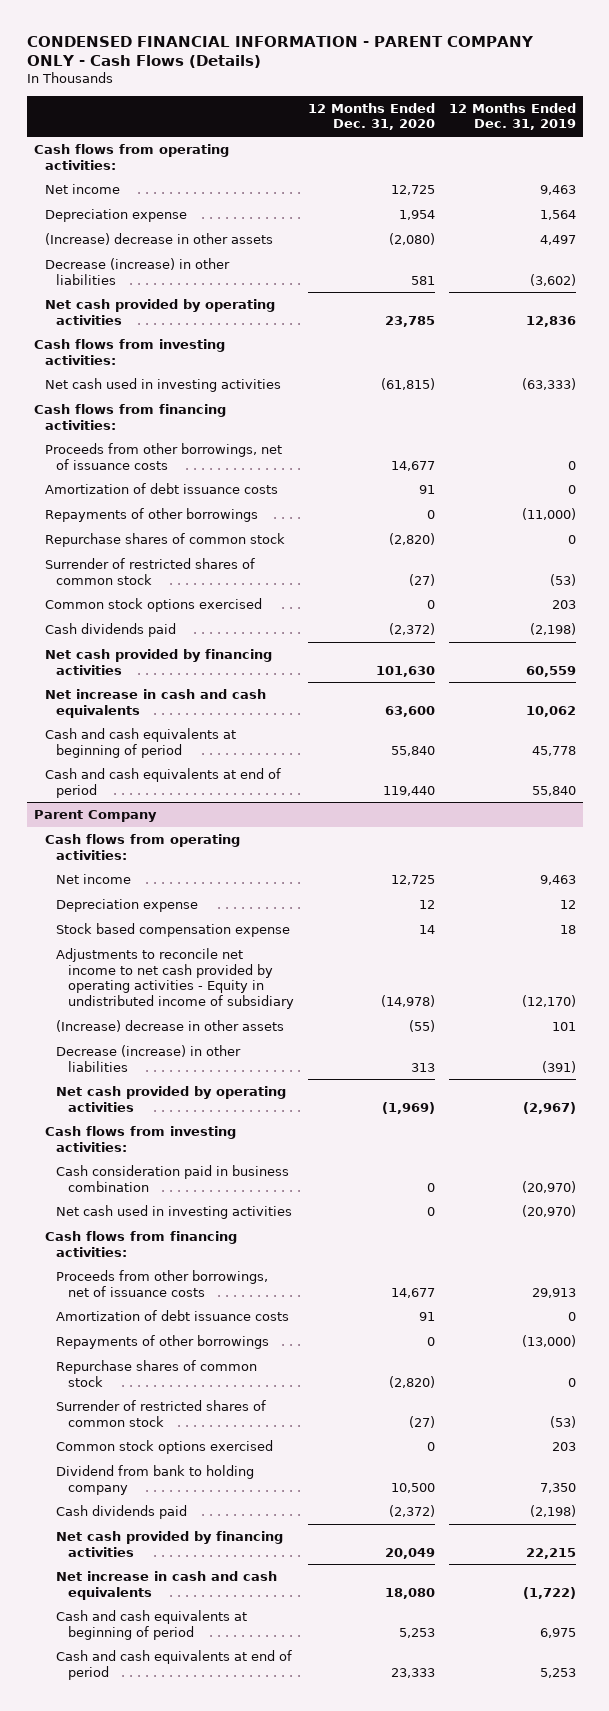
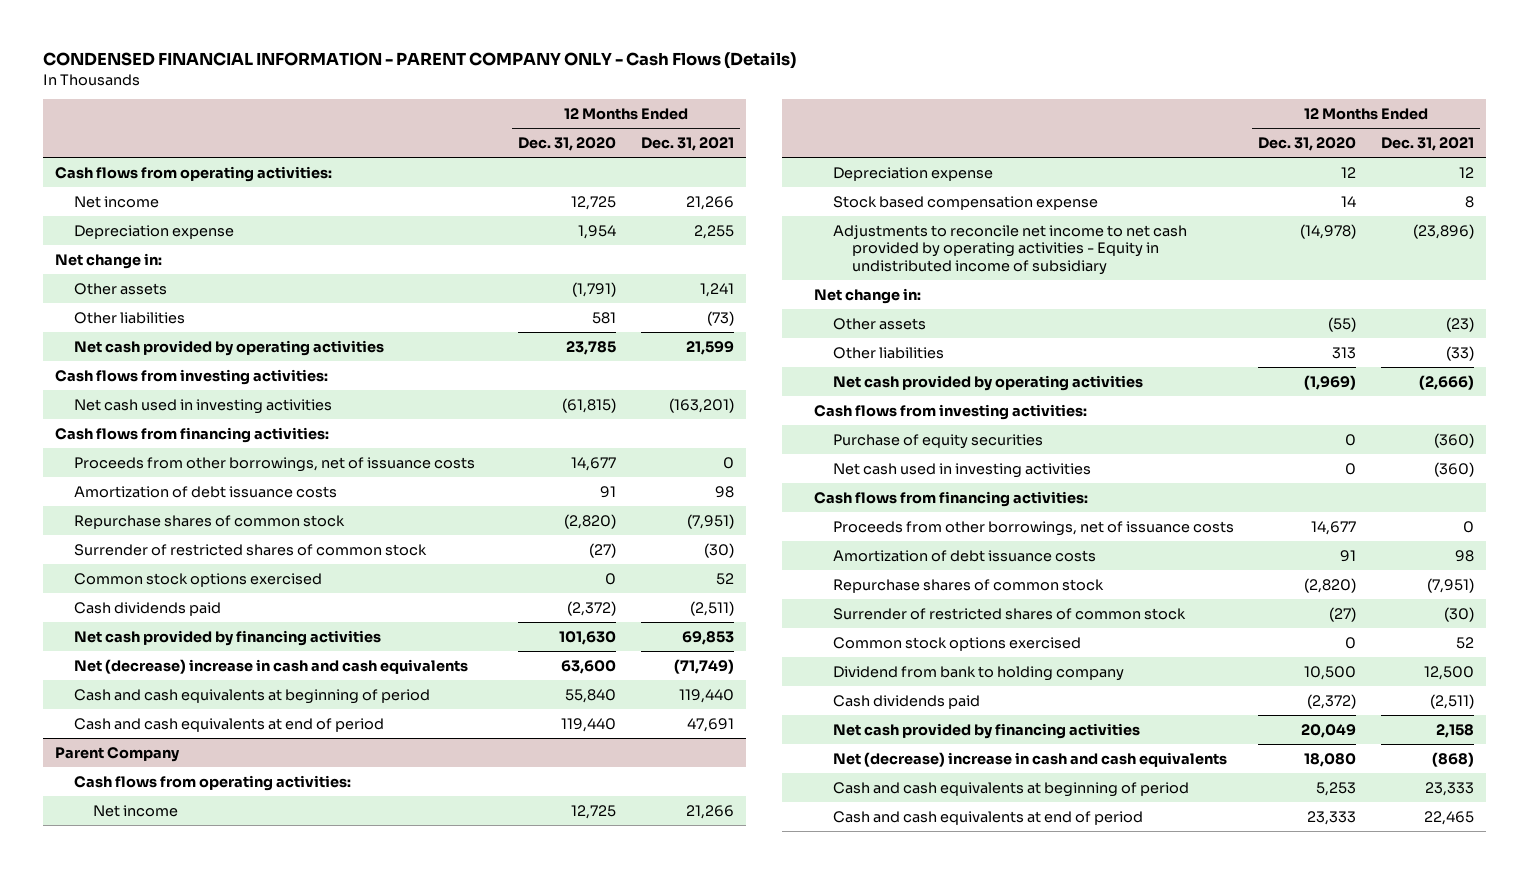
[448,102,576,131] 12 Months Ended Dec. 31, 2019 -> none
none -> [640,137,734,152] Dec. 31, 2021
none -> [54,252,162,269] Net change in:
[45,232,274,245] (Increase) decrease in other assets -> [73,282,167,295] Other assets
[388,232,435,245] (2,080) -> [572,281,617,297] (1,791)
[45,257,231,285] Decrease (increase) in other liabilities -> [73,311,185,324] Other liabilities
[45,507,259,522] Repayments of other borrowings -> none
[45,688,267,718] Net increase in cash and cash equivalents -> [73,658,468,674] Net (decrease) increase in cash and cash equivalents
none -> [813,287,921,304] Net change in:
[56,1019,285,1032] (Increase) decrease in other assets -> [832,317,926,330] Other assets
[56,1044,242,1072] Decrease (increase) in other liabilities -> [832,346,944,359] Other liabilities
[56,1164,290,1192] Cash consideration paid in business combination -> none
none -> [832,433,1043,449] Purchase of equity securities
[56,1334,270,1349] Repayments of other borrowings -> none
[56,1570,278,1600] Net increase in cash and cash equivalents -> [832,751,1227,767] Net (decrease) increase in cash and cash equivalents

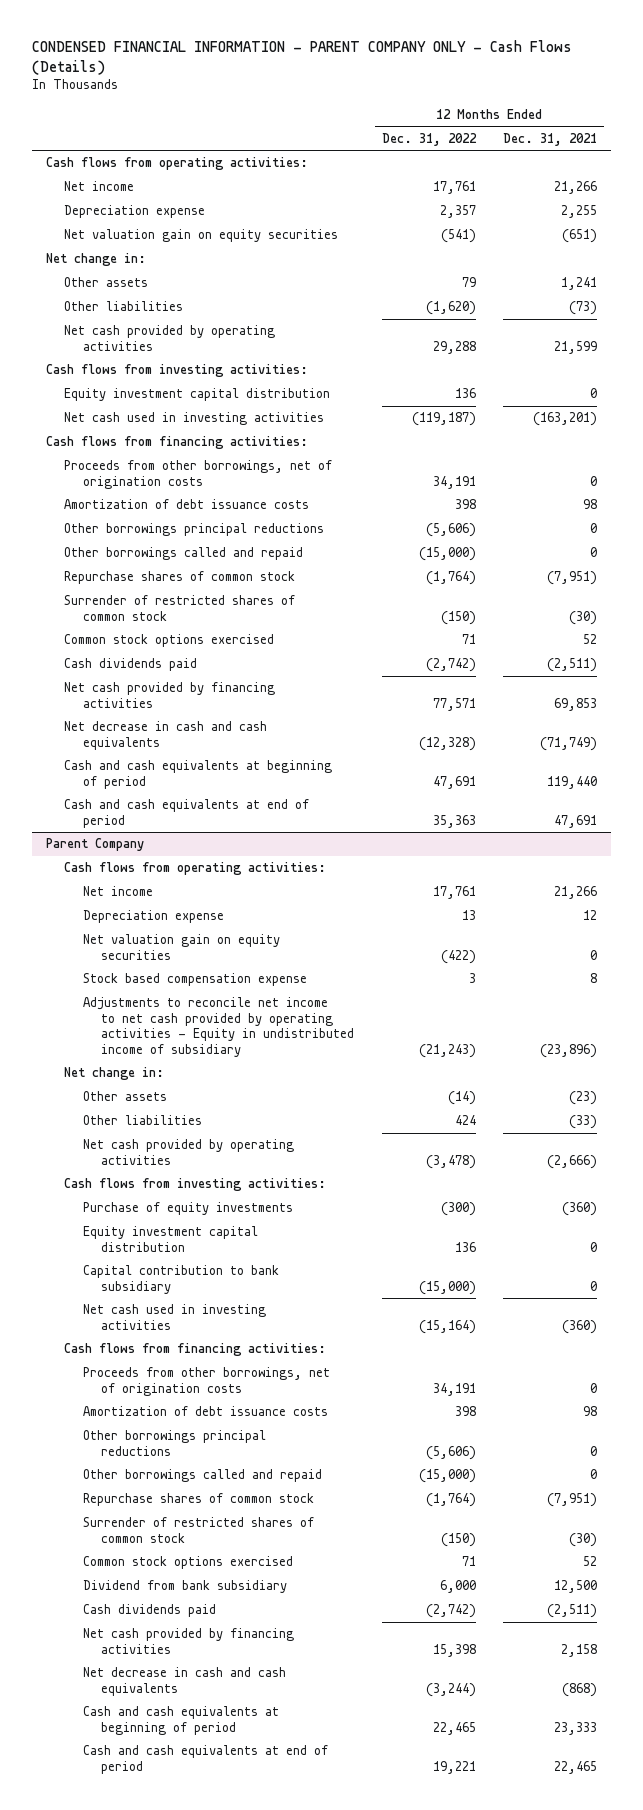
[518,137,617,152] Dec. 31, 2020 -> none
none -> [381,132,477,146] Dec. 31, 2022
none -> [64,229,339,243] Net valuation gain on equity securities
none -> [64,388,331,402] Equity investment capital distribution
[73,456,475,472] Proceeds from other borrowings, net of issuance costs -> [64,460,333,489] Proceeds from other borrowings, net of origination costs
none -> [64,523,325,537] Other borrowings principal reductions
none -> [64,547,304,561] Other borrowings called and repaid
[73,658,468,674] Net (decrease) increase in cash and cash equivalents -> [64,721,268,750] Net decrease in cash and cash equivalents
none -> [82,934,280,960] Net valuation gain on equity securities
[832,433,1043,449] Purchase of equity securities -> [82,1202,293,1216] Purchase of equity investments
none -> [82,1226,258,1252] Equity investment capital distribution
none -> [82,1265,279,1294] Capital contribution to bank subsidiary
[832,520,1234,536] Proceeds from other borrowings, net of issuance costs -> [82,1367,330,1396] Proceeds from other borrowings, net of origination costs
none -> [82,1430,266,1456] Other borrowings principal reductions
none -> [82,1469,322,1483] Other borrowings called and repaid
[832,665,1124,681] Dividend from bank to holding company -> [82,1580,287,1594] Dividend from bank subsidiary
[832,751,1227,767] Net (decrease) increase in cash and cash equivalents -> [82,1667,286,1696] Net decrease in cash and cash equivalents

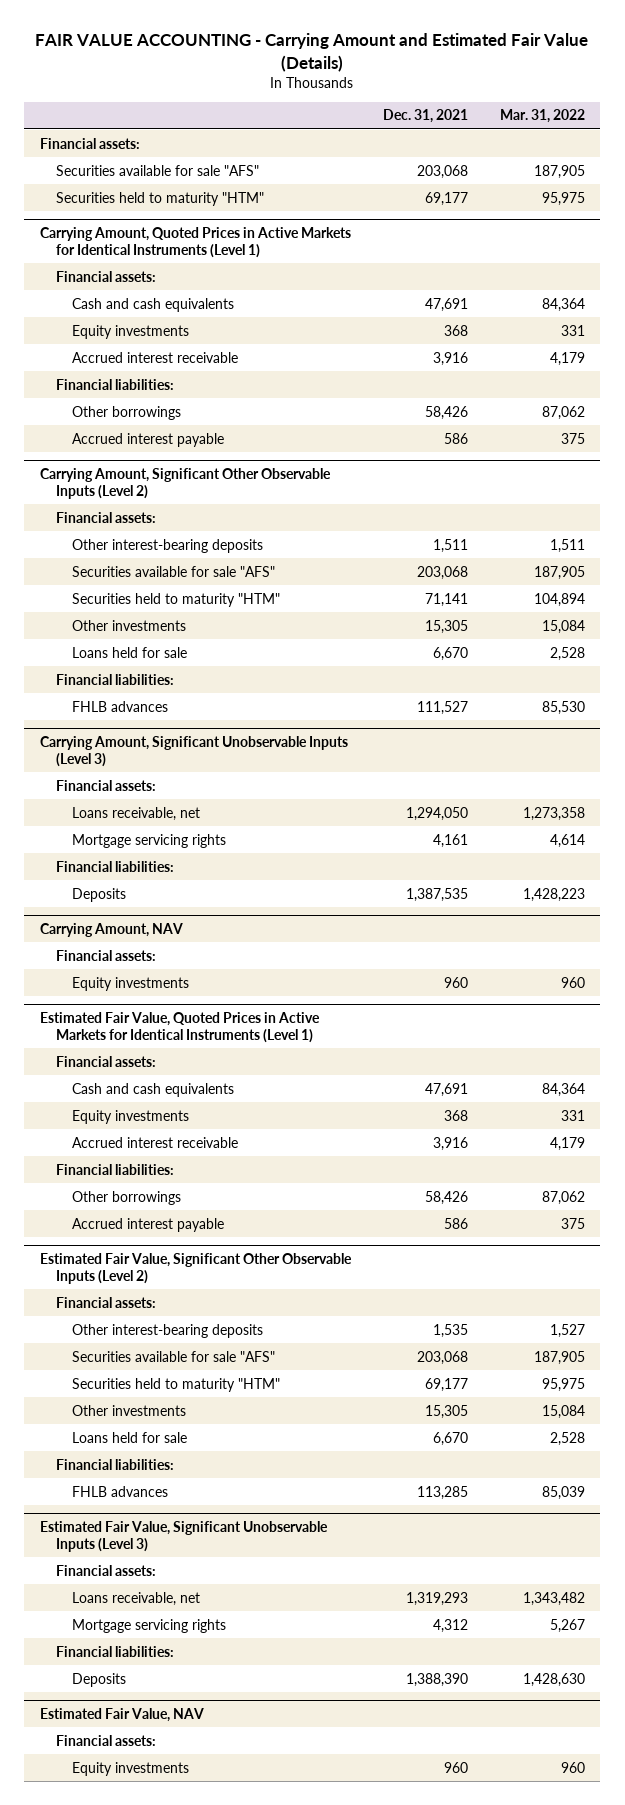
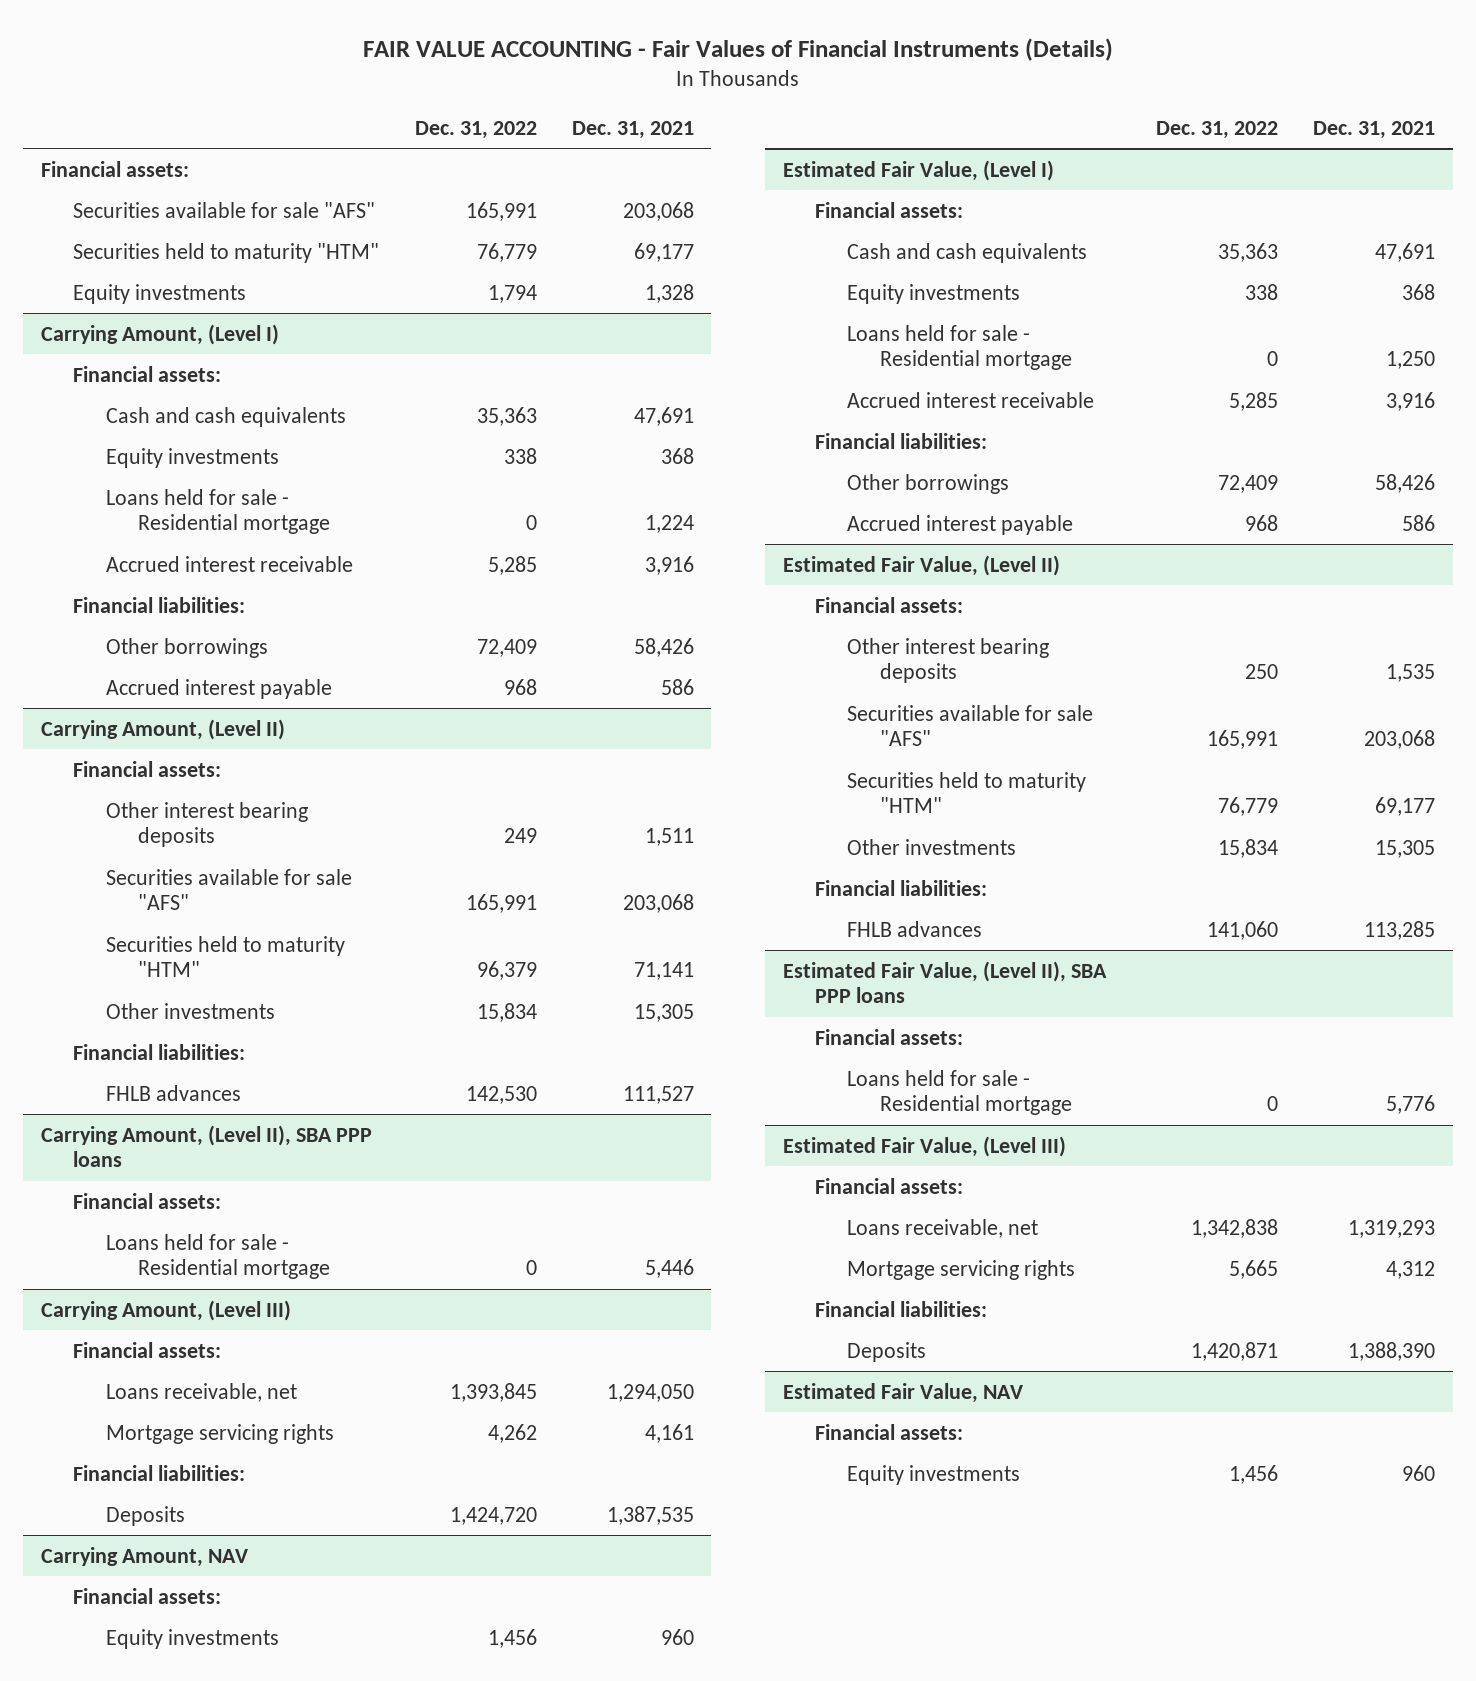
[35,33,589,72] FAIR VALUE ACCOUNTING - Carrying Amount and Estimated Fair Value (Details) -> [363,37,1114,61] FAIR VALUE ACCOUNTING - Fair Values of Financial Instruments (Details)
[499,109,585,124] Mar. 31, 2022 -> none
none -> [414,120,537,139] Dec. 31, 2022
[40,227,352,259] Carrying Amount, Quoted Prices in Active Markets for Identical Instruments (Level 1) -> none
none -> [73,283,247,304] Equity investments
none -> [40,323,279,345] Carrying Amount, (Level I)
none -> [105,488,331,535] Loans held for sale - Residential mortgage
[40,468,332,500] Carrying Amount, Significant Other Observable Inputs (Level 2) -> none
none -> [40,718,285,740] Carrying Amount, (Level II)
[72,538,264,553] Other interest-bearing deposits -> [105,801,308,848] Other interest bearing deposits
[72,646,188,658] Loans held for sale -> none
[40,736,349,768] Carrying Amount, Significant Unobservable Inputs (Level 3) -> none
none -> [40,1124,372,1168] Carrying Amount, (Level II), SBA PPP loans
none -> [105,1233,331,1280] Loans held for sale - Residential mortgage
none -> [40,1299,291,1321] Carrying Amount, (Level III)
none -> [73,1341,222,1358] Financial assets:
[40,1012,321,1044] Estimated Fair Value, Quoted Prices in Active Markets for Identical Instruments (Level 1) -> none
none -> [782,159,1054,181] Estimated Fair Value, (Level I)
none -> [847,324,1072,371] Loans held for sale - Residential mortgage
[40,1253,353,1285] Estimated Fair Value, Significant Other Observable Inputs (Level 2) -> none
none -> [782,554,1060,576] Estimated Fair Value, (Level II)
[72,1323,264,1338] Other interest-bearing deposits -> [847,637,1050,684] Other interest bearing deposits
[72,1431,188,1443] Loans held for sale -> none
[40,1521,329,1553] Estimated Fair Value, Significant Unobservable Inputs (Level 3) -> none
none -> [782,960,1107,1004] Estimated Fair Value, (Level II), SBA PPP loans
none -> [847,1069,1072,1116] Loans held for sale - Residential mortgage
none -> [782,1135,1066,1157] Estimated Fair Value, (Level III)
none -> [814,1177,963,1194] Financial assets:

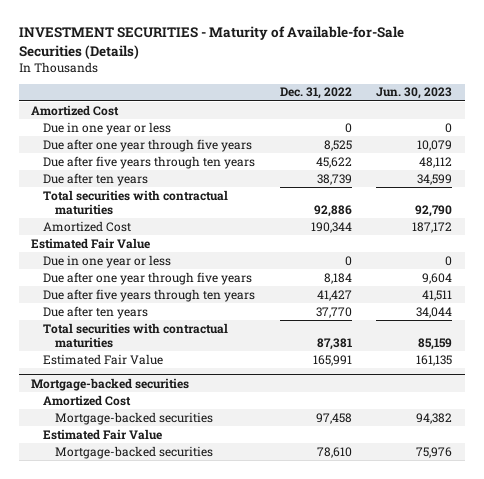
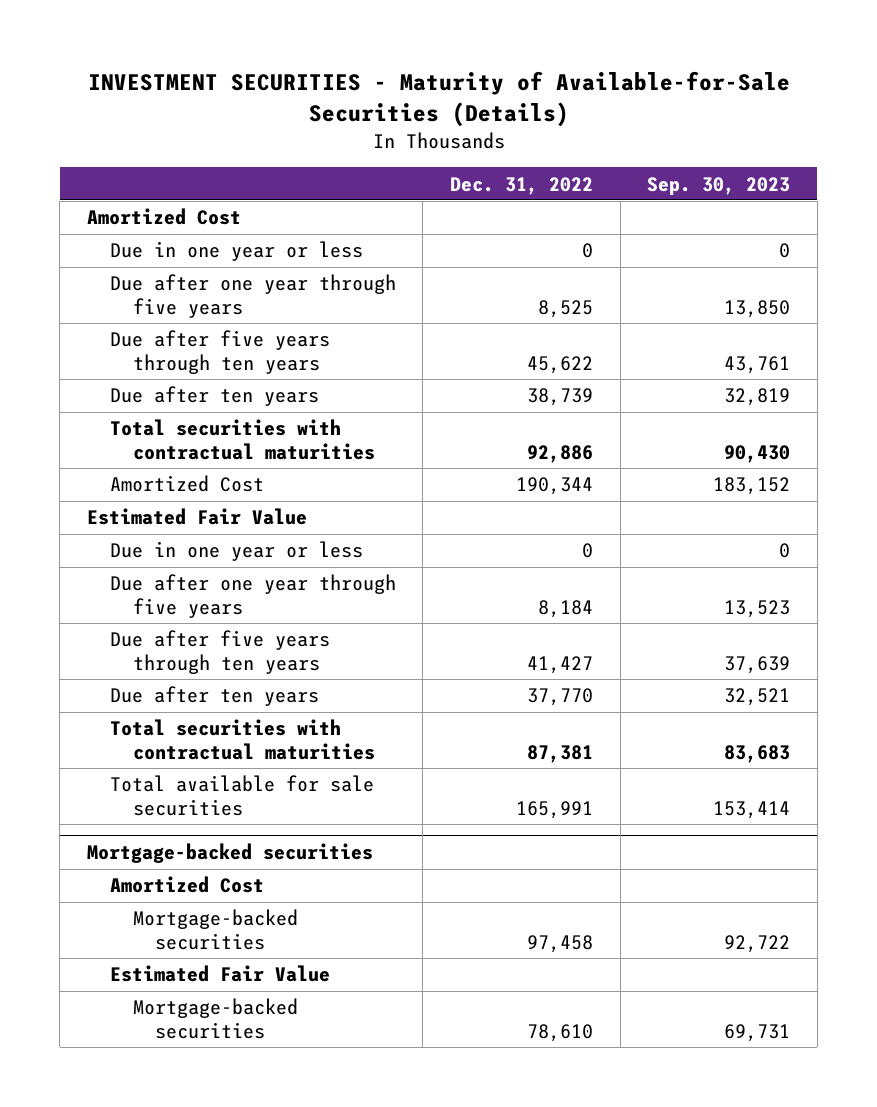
[376,87,453,100] Jun. 30, 2023 -> none
none -> [647,176,791,195] Sep. 30, 2023
[43,353,164,365] Estimated Fair Value -> [109,775,374,817] Total available for sale securities

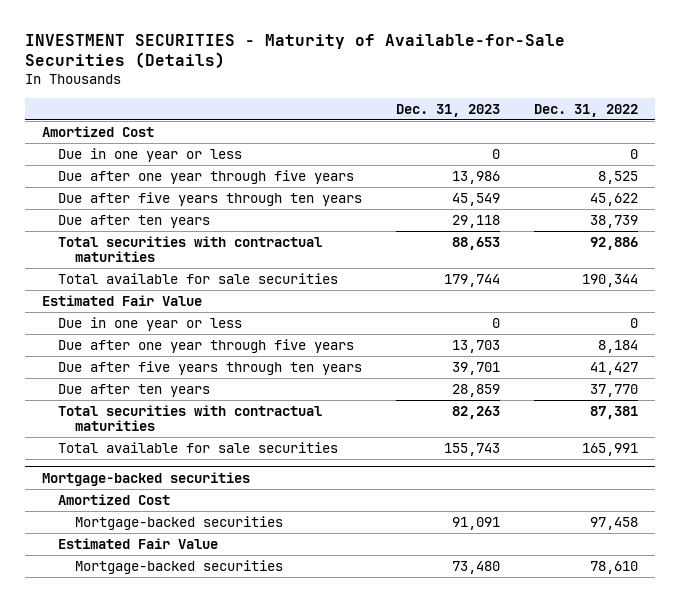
[647,176,791,195] Sep. 30, 2023 -> none
none -> [396,103,501,117] Dec. 31, 2023
[109,475,264,493] Amortized Cost -> [58,272,339,284] Total available for sale securities

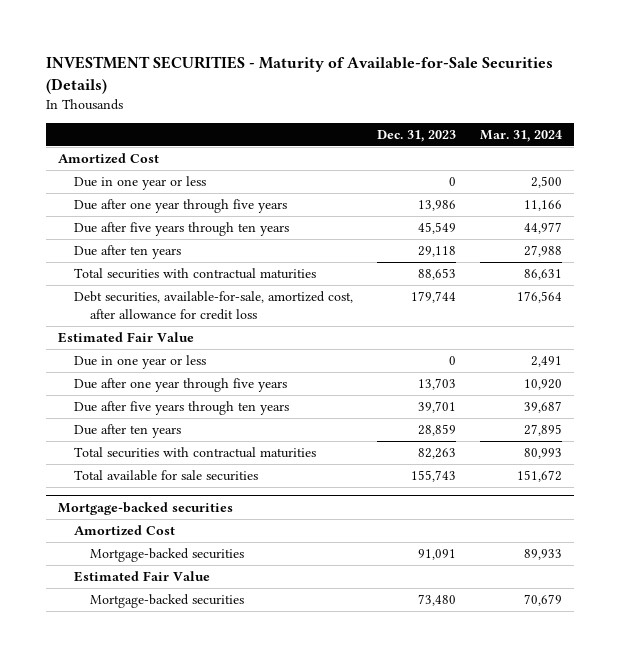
[534,103,639,117] Dec. 31, 2022 -> none
none -> [479,129,562,142] Mar. 31, 2024
[58,272,339,284] Total available for sale securities -> [74,291,354,321] Debt securities, available-for-sale, amortized cost, after allowance for credit loss

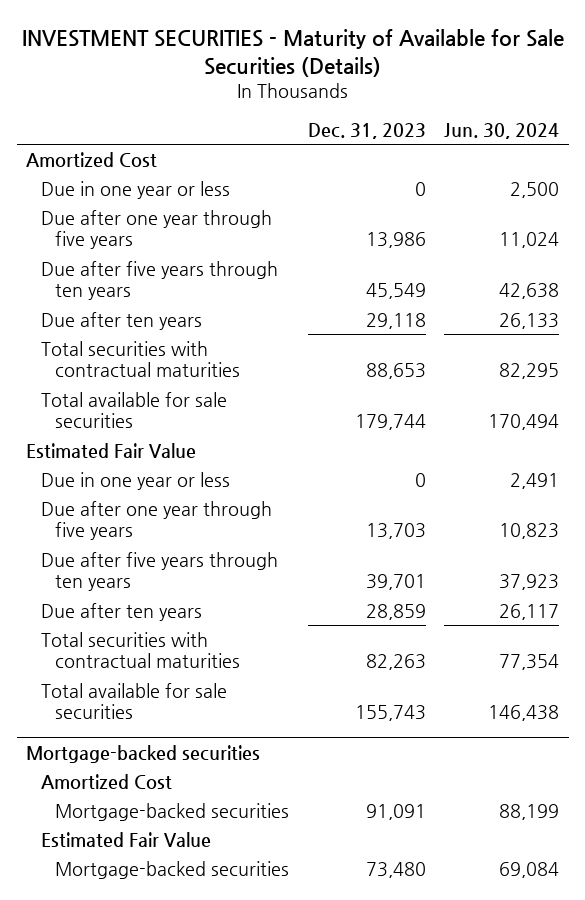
[46,55,554,94] INVESTMENT SECURITIES - Maturity of Available-for-Sale Securities (Details) -> [21,28,564,77] INVESTMENT SECURITIES - Maturity of Available for Sale Securities (Details)
[479,129,562,142] Mar. 31, 2024 -> none
none -> [444,122,560,139] Jun. 30, 2024
[74,291,354,321] Debt securities, available-for-sale, amortized cost, after allowance for credit loss -> [40,391,227,429] Total available for sale securities

